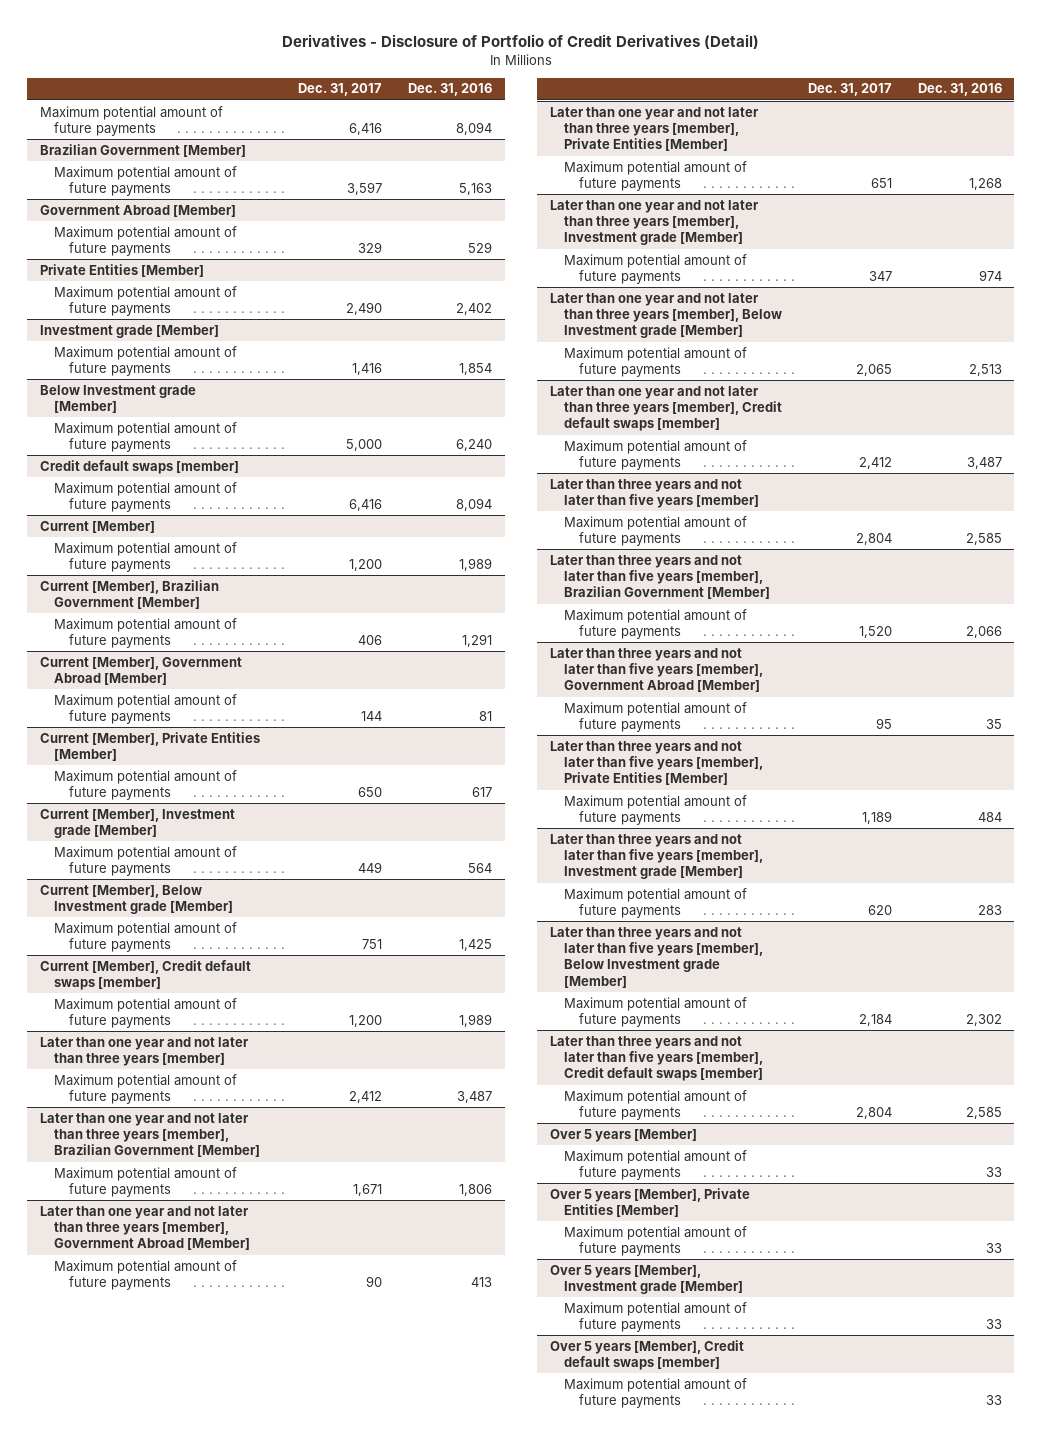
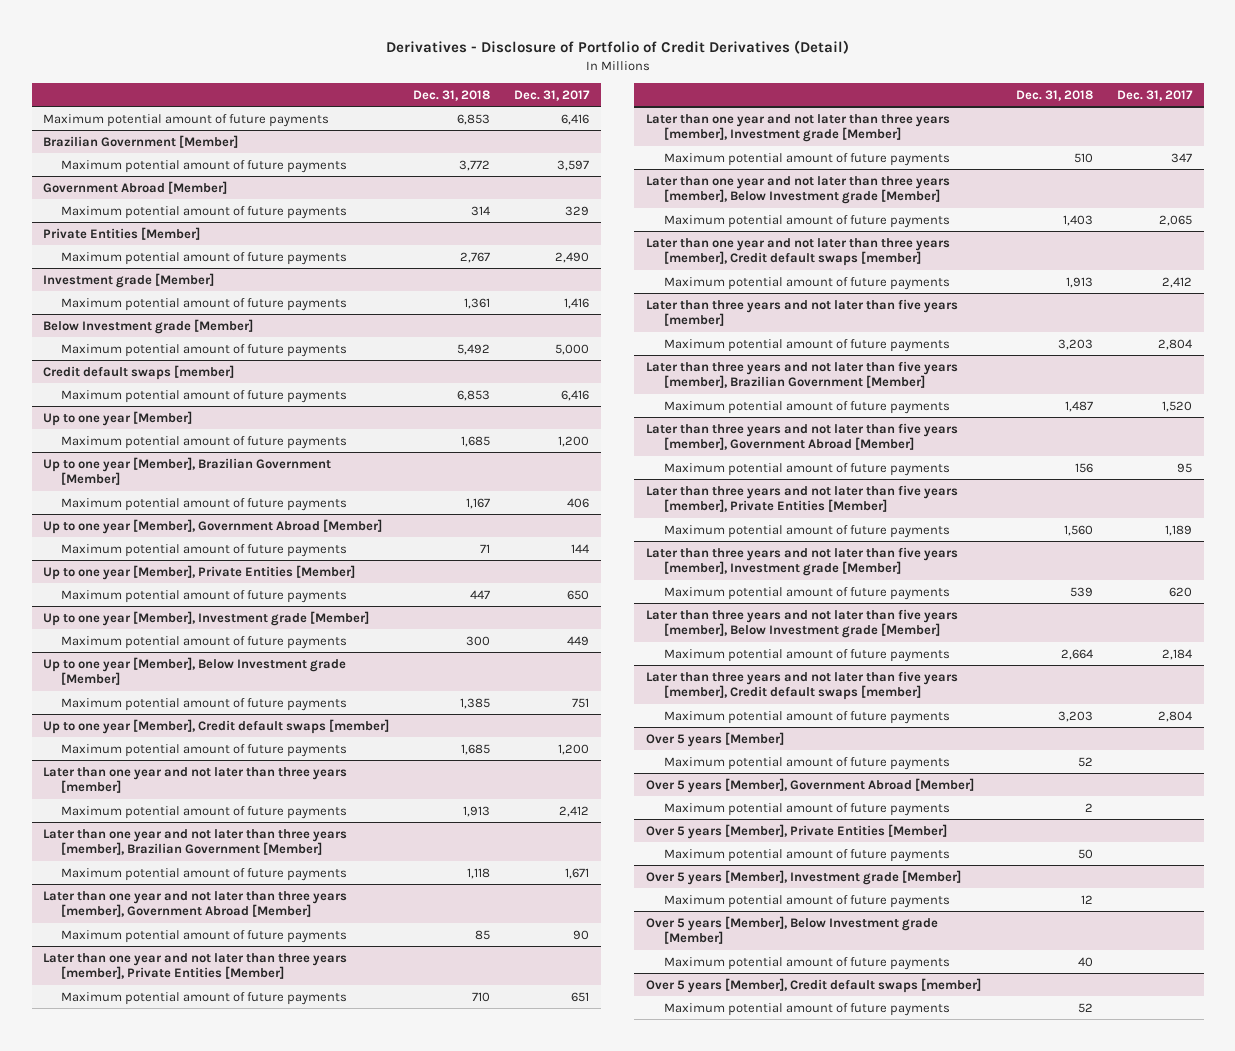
[407,83,492,97] Dec. 31, 2016 -> none
none -> [413,89,491,101] Dec. 31, 2018
[40,520,156,533] Current [Member] -> [43,410,193,426] Up to one year [Member]
[40,579,220,610] Current [Member], Brazilian Government [Member] -> none
none -> [43,456,332,486] Up to one year [Member], Brazilian Government [Member]
[40,656,243,686] Current [Member], Government Abroad [Member] -> none
none -> [43,518,383,534] Up to one year [Member], Government Abroad [Member]
[40,731,261,762] Current [Member], Private Entities [Member] -> none
none -> [43,564,356,580] Up to one year [Member], Private Entities [Member]
[40,808,236,839] Current [Member], Investment grade [Member] -> none
none -> [43,610,370,626] Up to one year [Member], Investment grade [Member]
[40,884,234,915] Current [Member], Below Investment grade [Member] -> none
none -> [43,656,347,686] Up to one year [Member], Below Investment grade [Member]
[40,959,252,991] Current [Member], Credit default swaps [member] -> none
none -> [43,718,390,734] Up to one year [Member], Credit default swaps [member]
none -> [646,777,975,793] Over 5 years [Member], Government Abroad [Member]
none -> [663,802,950,816] Maximum potential amount of future payments
none -> [646,915,939,945] Over 5 years [Member], Below Investment grade [Member]
none -> [663,956,950,970] Maximum potential amount of future payments

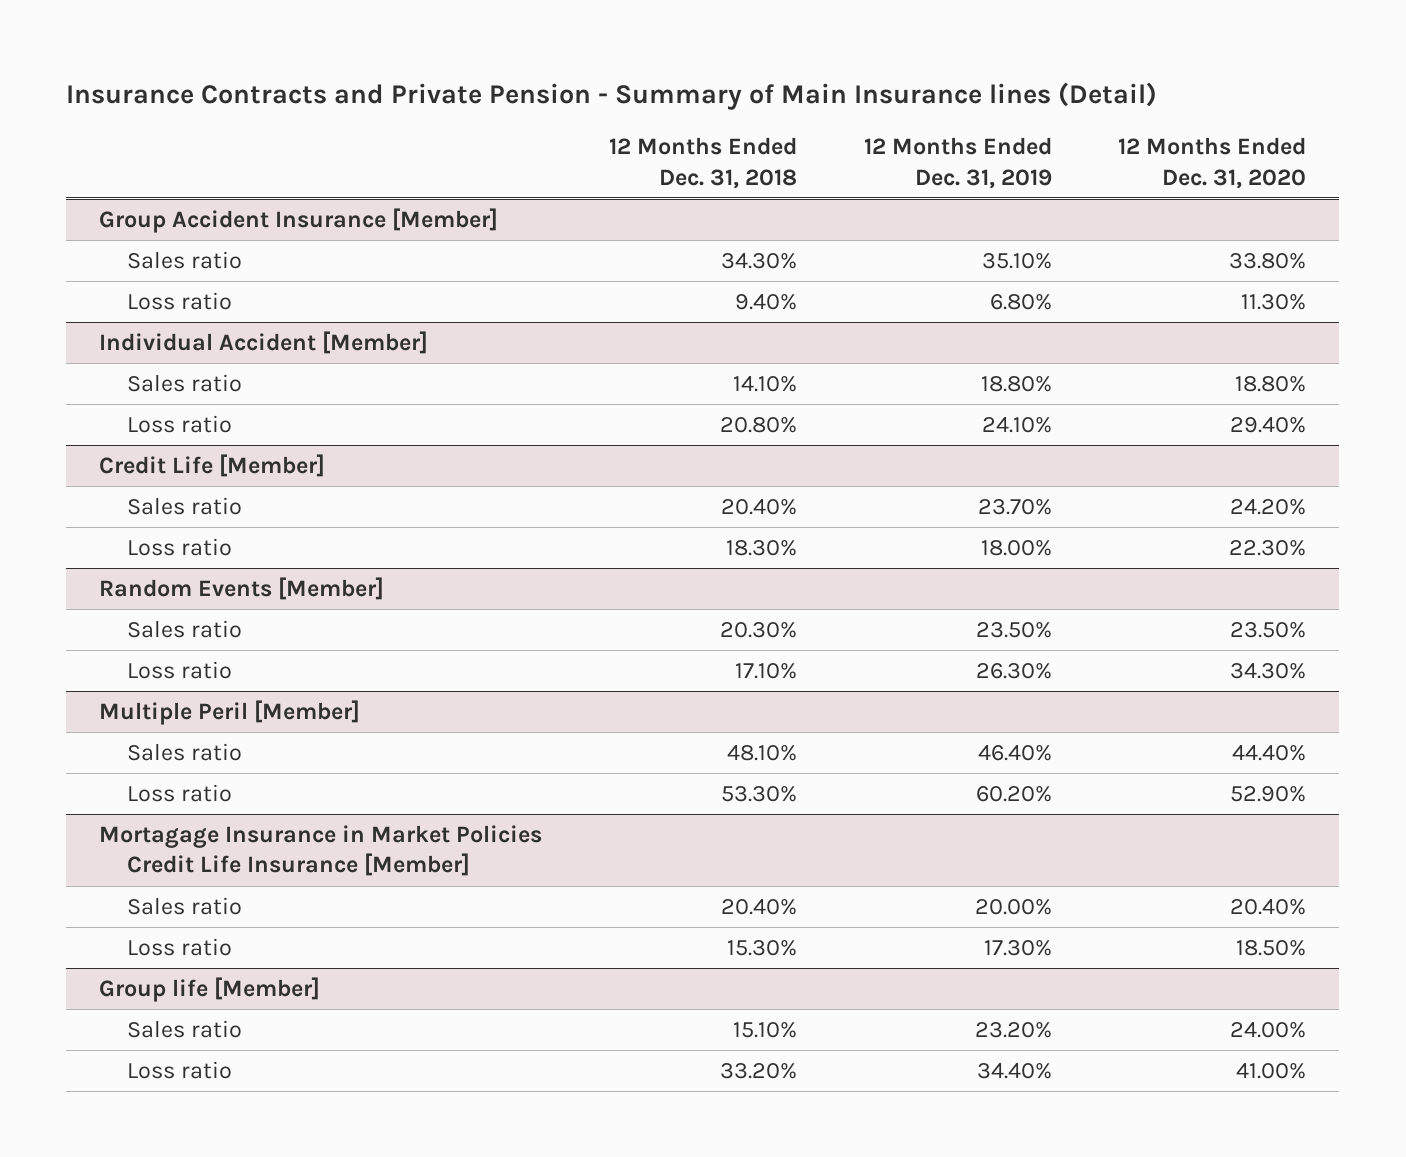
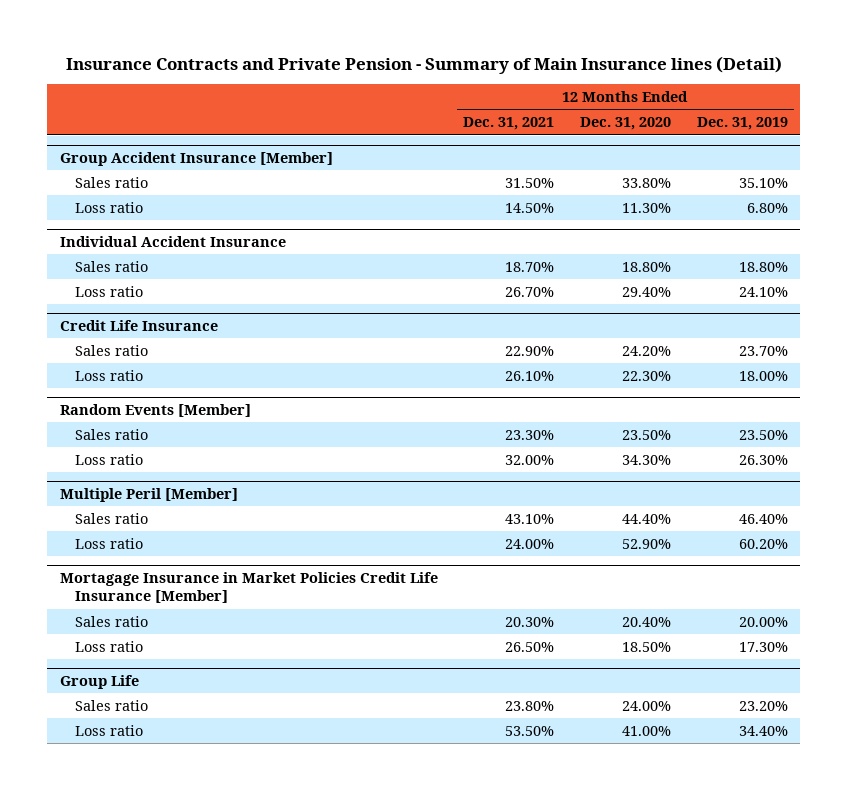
[609,137,798,189] 12 Months Ended Dec. 31, 2018 -> none
none -> [463,117,555,131] Dec. 31, 2021
[99,331,429,355] Individual Accident [Member] -> [59,235,286,247] Individual Accident Insurance
[99,454,326,478] Credit Life [Member] -> [59,319,218,331] Credit Life Insurance
[99,977,321,1003] Group life [Member] -> [59,674,139,689] Group Life

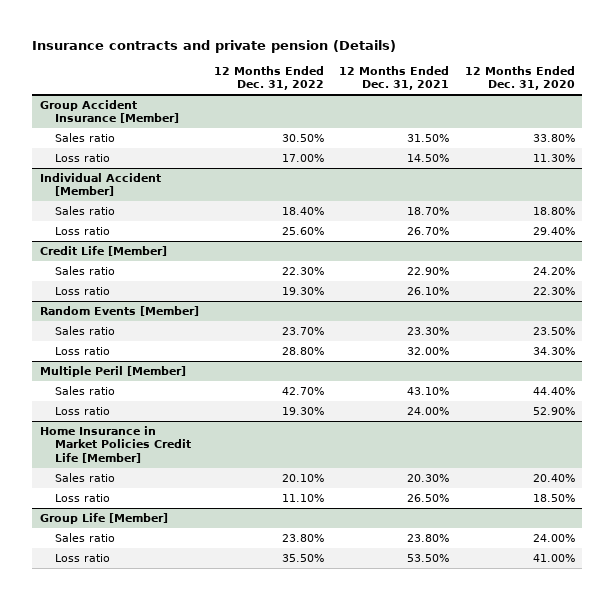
[65,55,782,74] Insurance Contracts and Private Pension - Summary of Main Insurance lines (Detail) -> [32,39,397,53] Insurance contracts and private pension (Details)
[696,117,788,131] Dec. 31, 2019 -> none
none -> [214,65,325,91] 12 Months Ended Dec. 31, 2022
[59,235,286,247] Individual Accident Insurance -> [40,173,162,197] Individual Accident [Member]
[59,319,218,331] Credit Life Insurance -> [40,246,168,257] Credit Life [Member]
[59,571,438,604] Mortagage Insurance in Market Policies Credit Life Insurance [Member] -> [40,426,191,463] Home Insurance in Market Policies Credit Life [Member]
[59,674,139,689] Group Life -> [40,513,169,525] Group Life [Member]

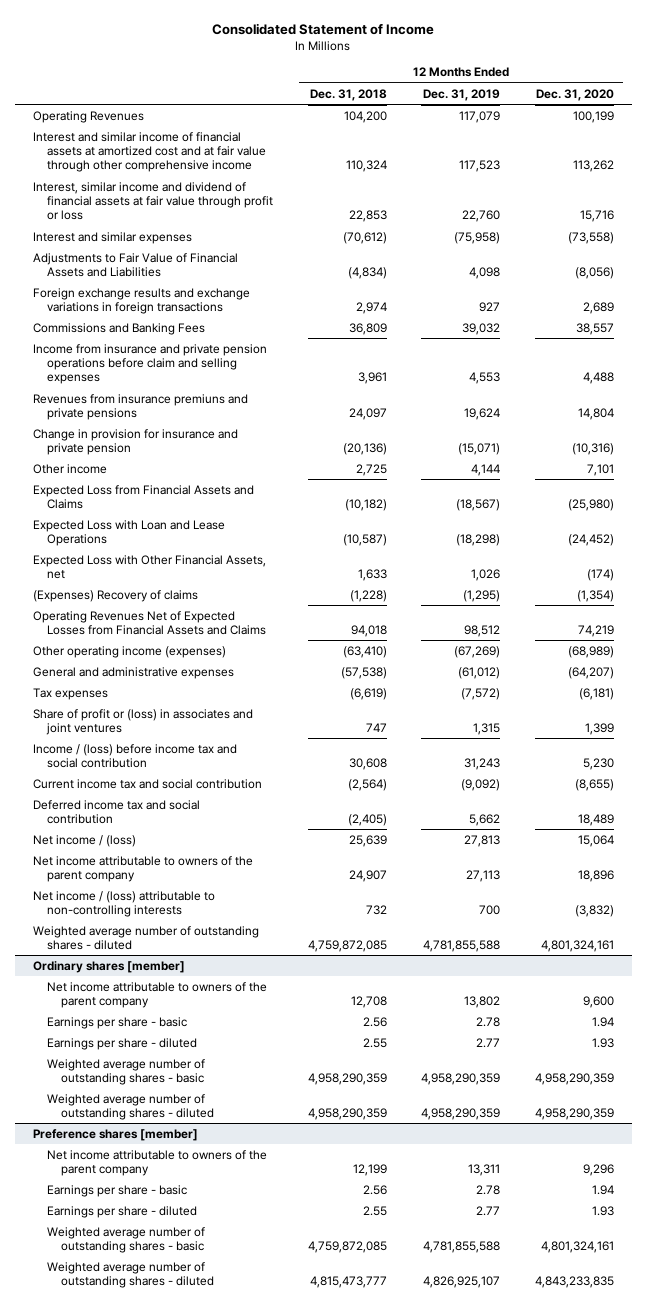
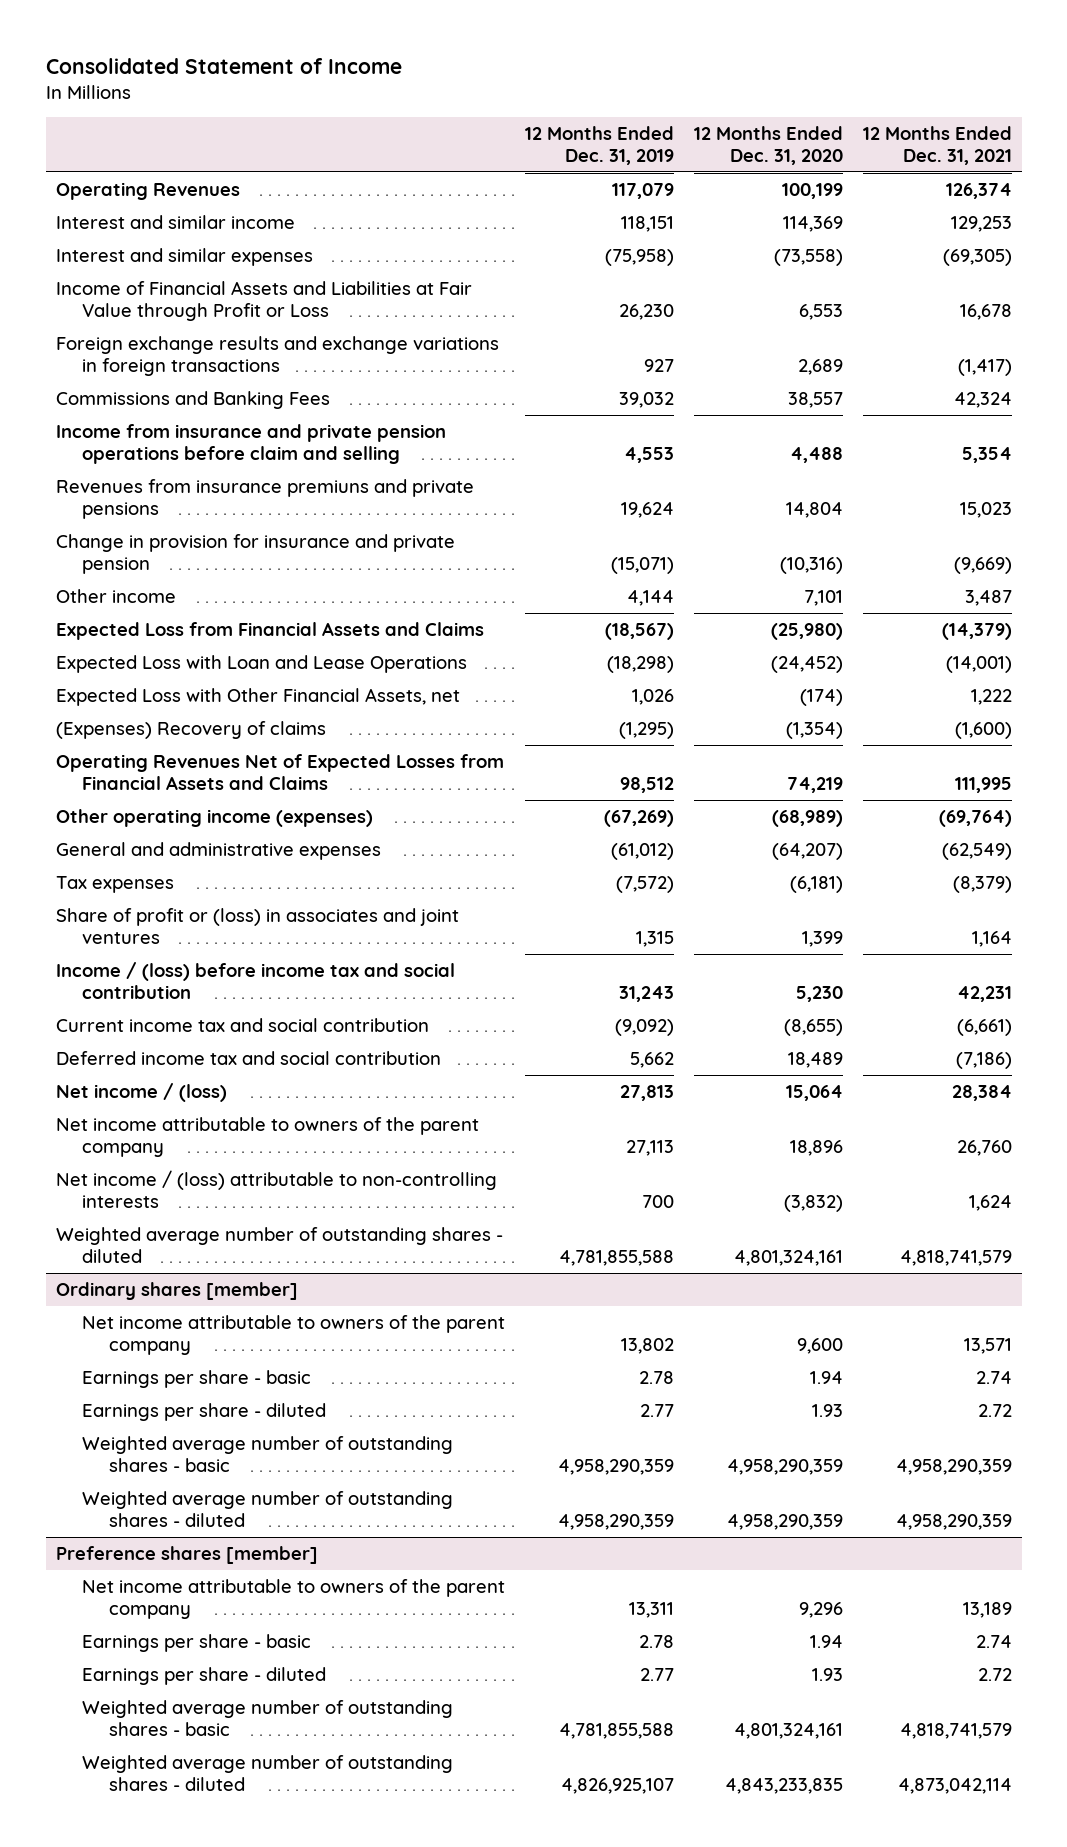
[309,88,387,101] Dec. 31, 2018 -> none
none -> [862,126,1012,165] 12 Months Ended Dec. 31, 2021
[32,181,273,221] Interest, similar income and dividend of financial assets at fair value through profit or loss -> none
[32,131,266,173] Interest and similar income of financial assets at amortized cost and at fair value through other comprehensive income -> [55,215,295,230] Interest and similar income
[459,160,501,173] 117,523 -> [621,216,675,233] 118,151
[573,160,615,173] 113,262 -> [782,216,843,233] 114,369
[32,252,238,277] Adjustments to Fair Value of Financial Assets and Liabilities -> none
none -> [55,281,472,321] Income of Financial Assets and Liabilities at Fair Value through Profit or Loss
[32,343,267,385] Income from insurance and private pension operations before claim and selling expenses -> [55,424,446,464] Income from insurance and private pension operations before claim and selling

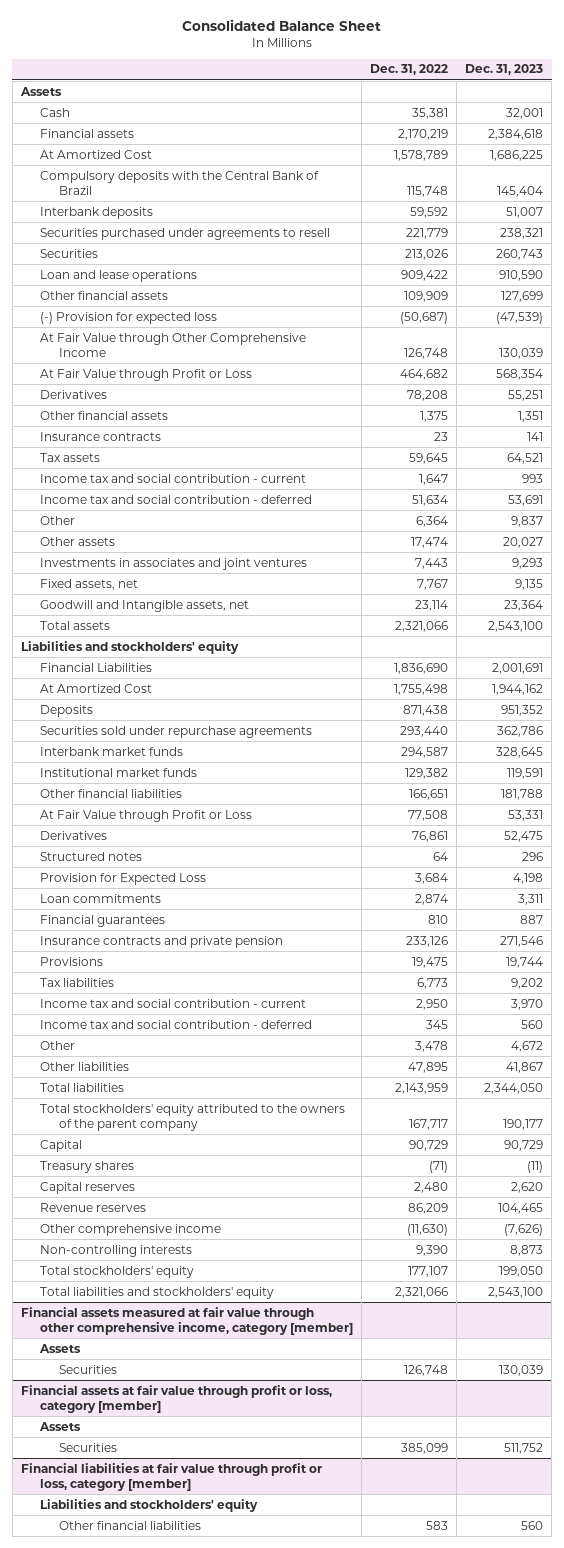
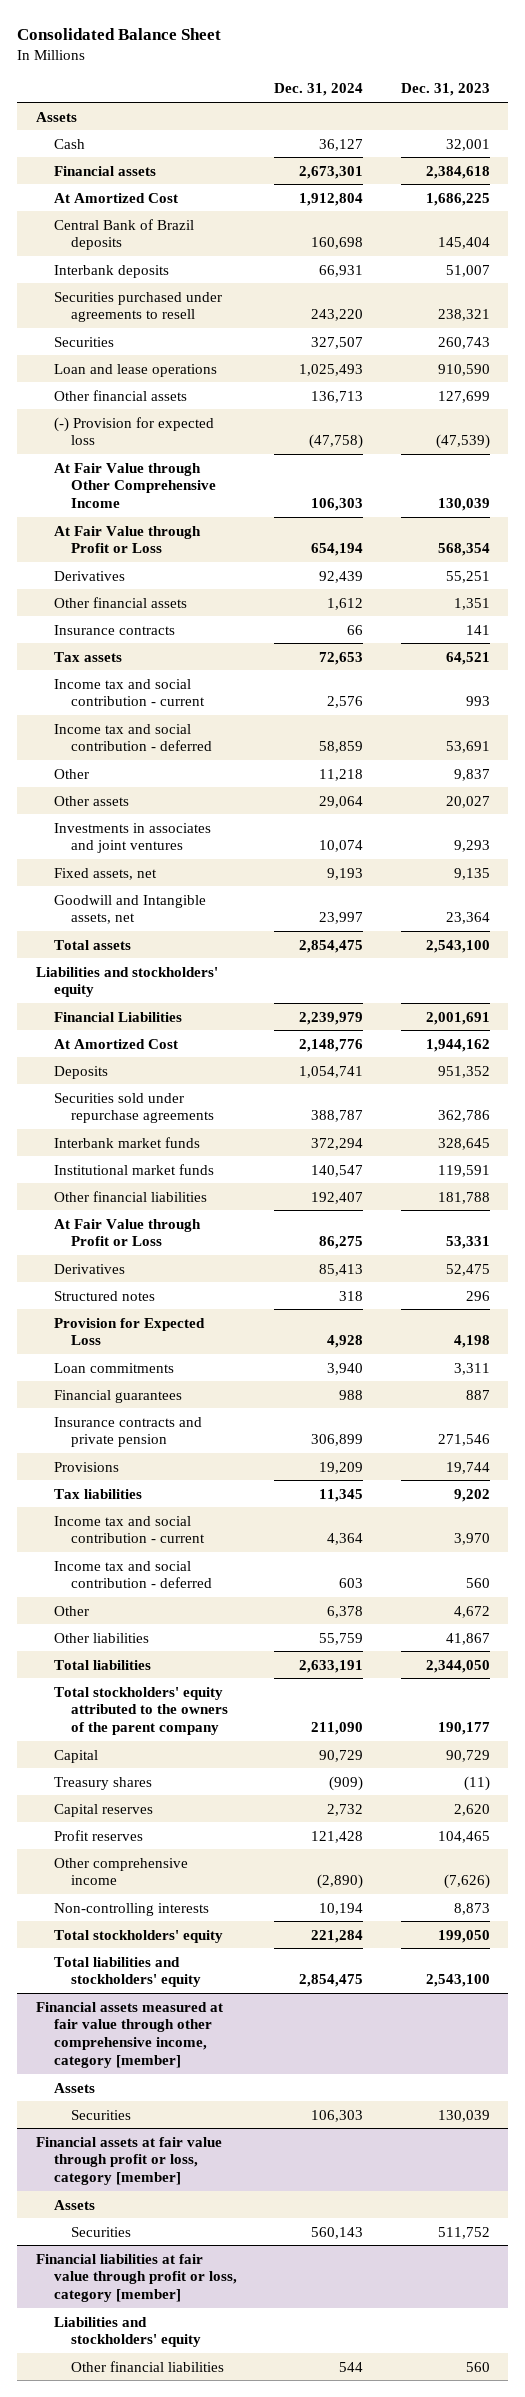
[369,64,448,76] Dec. 31, 2022 -> none
none -> [274,83,364,97] Dec. 31, 2024
[39,170,319,195] Compulsory deposits with the Central Bank of Brazil -> [53,218,194,251] Central Bank of Brazil deposits
[39,1202,146,1212] Revenue reserves -> [53,1829,143,1841] Profit reserves

